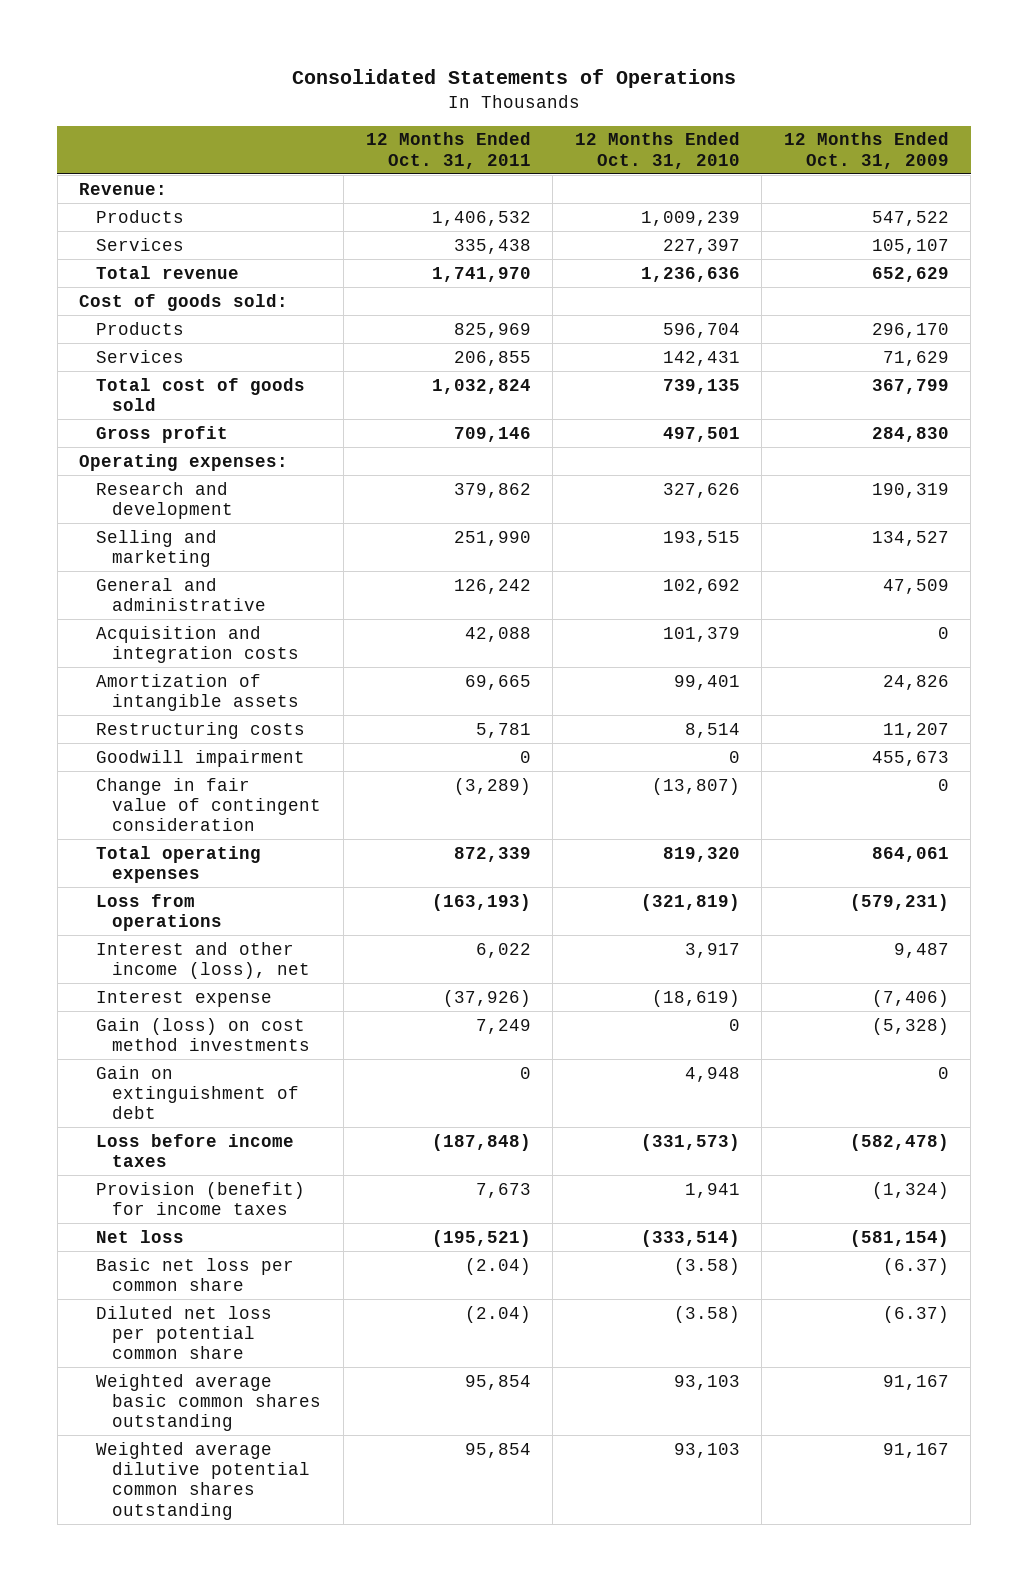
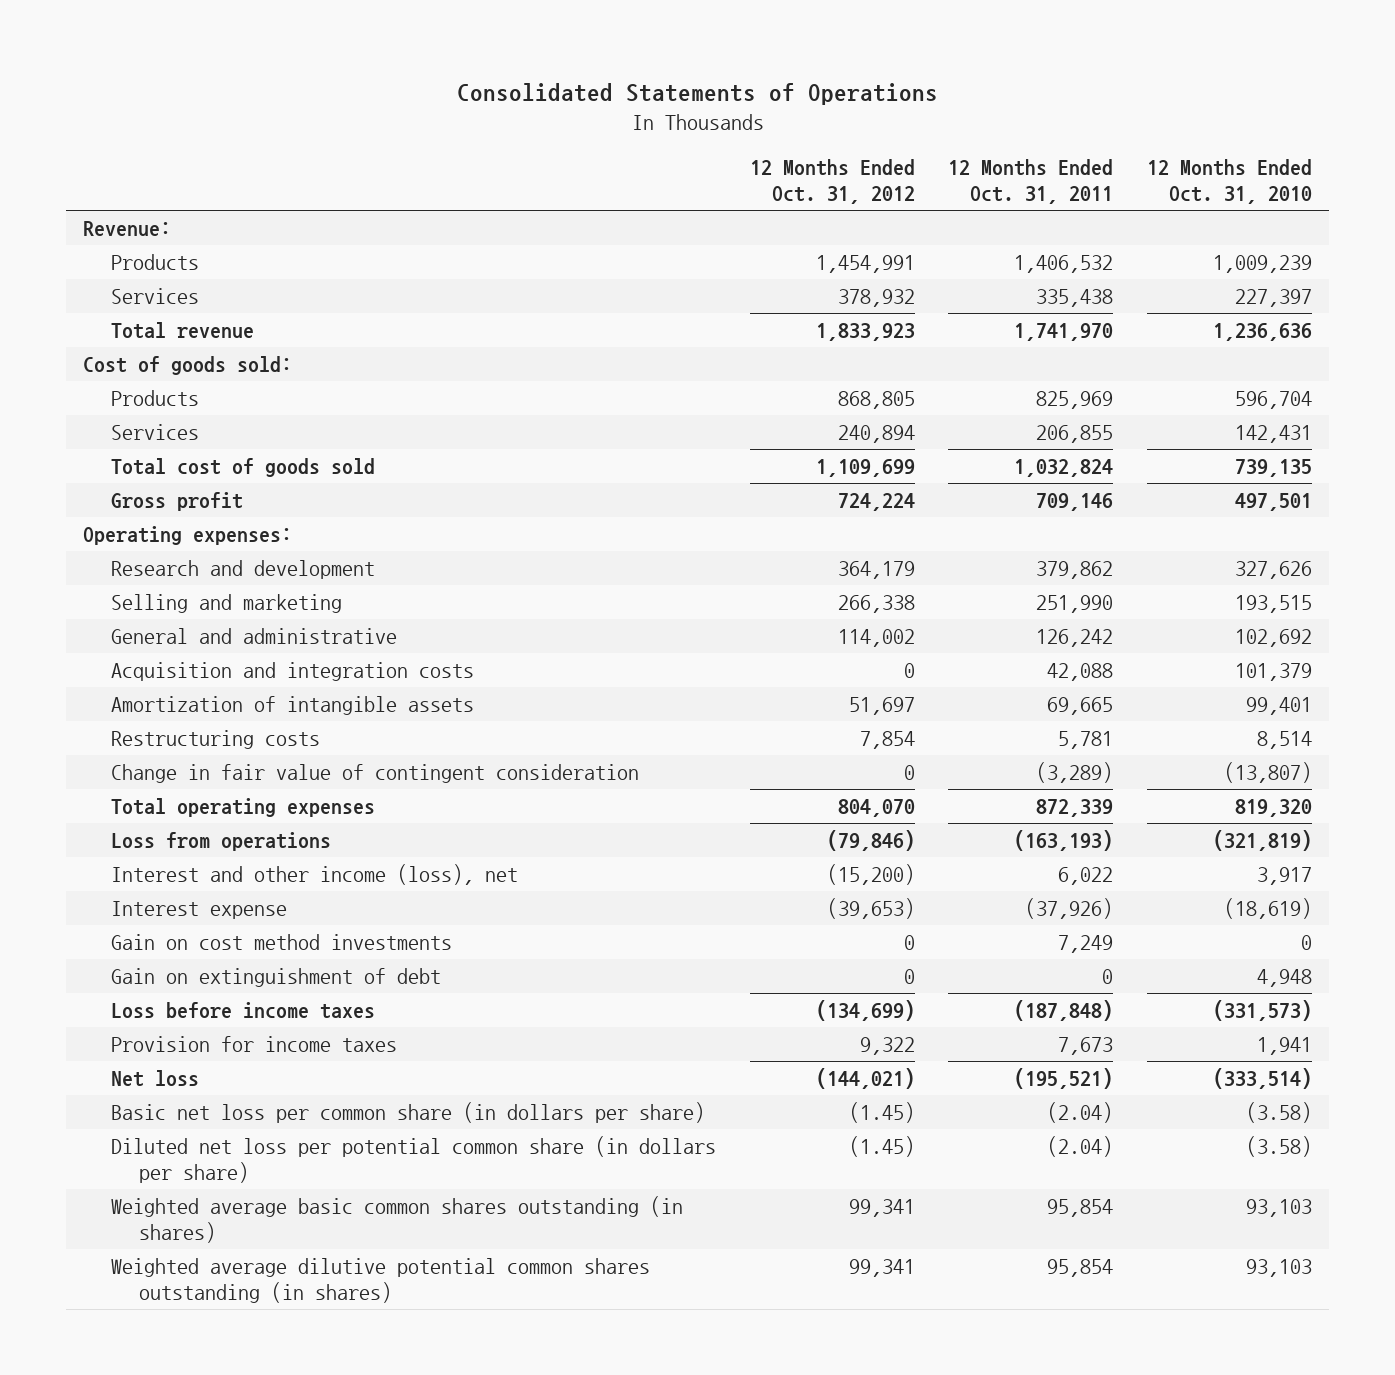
[783,132,949,169] 12 Months Ended Oct. 31, 2009 -> none
none -> [749,158,915,205] 12 Months Ended Oct. 31, 2012
[95,749,305,767] Goodwill impairment -> none
[95,1017,311,1051] Gain (loss) on cost method investments -> [111,933,453,950] Gain on cost method investments
[95,1181,305,1215] Provision (benefit) for income taxes -> [111,1035,398,1052] Provision for income taxes
[95,1257,294,1291] Basic net loss per common share -> [111,1101,706,1123] Basic net loss per common share (in dollars per share)
[95,1305,272,1360] Diluted net loss per potential common share -> [111,1135,717,1184] Diluted net loss per potential common share (in dollars per share)
[95,1373,322,1432] Weighted average basic common shares outstanding -> [111,1195,684,1244] Weighted average basic common shares outstanding (in shares)
[95,1441,311,1520] Weighted average dilutive potential common shares outstanding -> [111,1257,651,1304] Weighted average dilutive potential common shares outstanding (in shares)

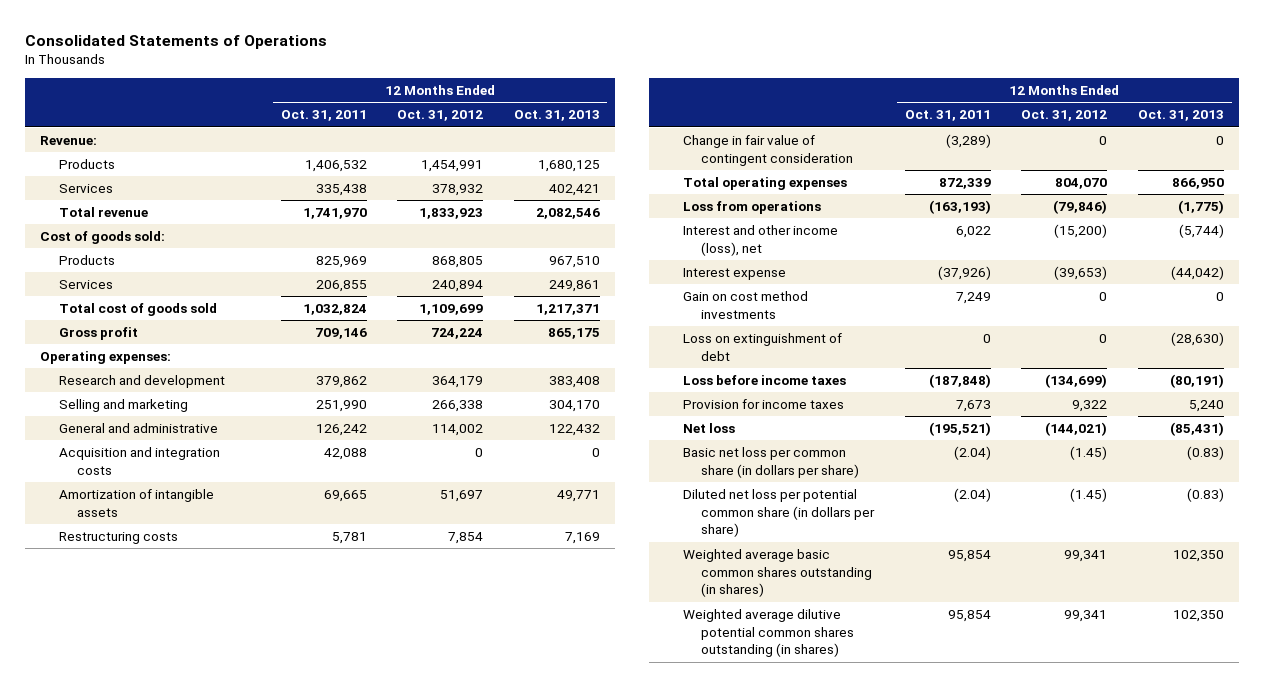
[1147,158,1313,205] 12 Months Ended Oct. 31, 2010 -> none
none -> [513,110,600,122] Oct. 31, 2013
[111,967,442,987] Gain on extinguishment of debt -> [682,332,842,361] Loss on extinguishment of debt

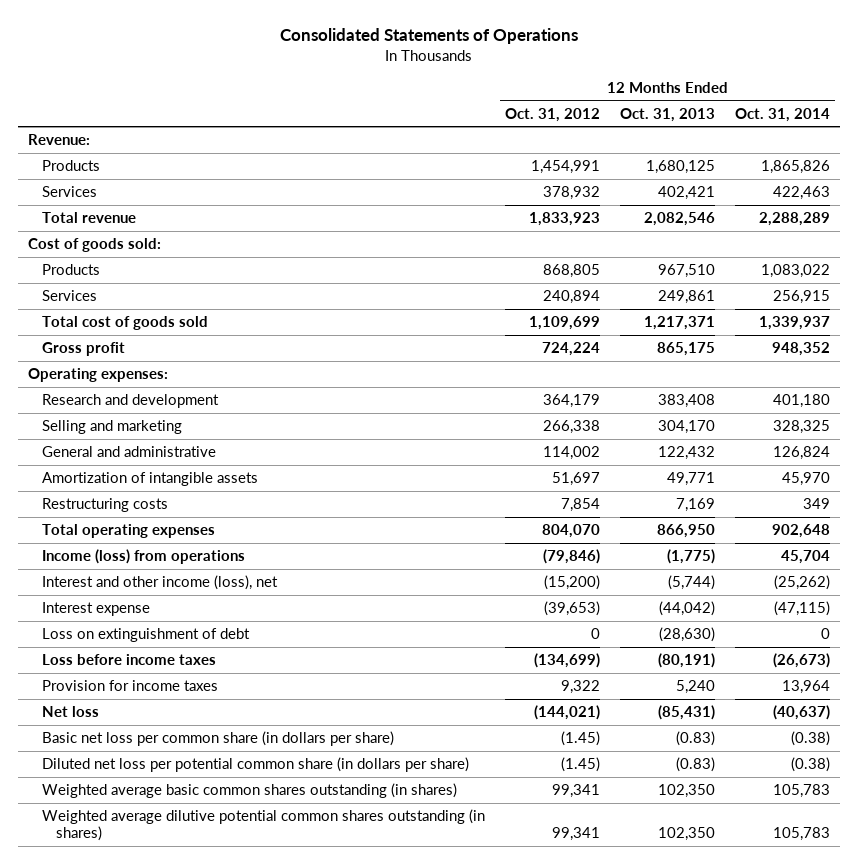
[280,110,367,122] Oct. 31, 2011 -> none
none -> [735,107,831,122] Oct. 31, 2014
[58,446,220,475] Acquisition and integration costs -> none
[682,134,854,166] Change in fair value of contingent consideration -> none
[682,200,821,214] Loss from operations -> [41,549,245,565] Income (loss) from operations
[682,290,808,319] Gain on cost method investments -> none

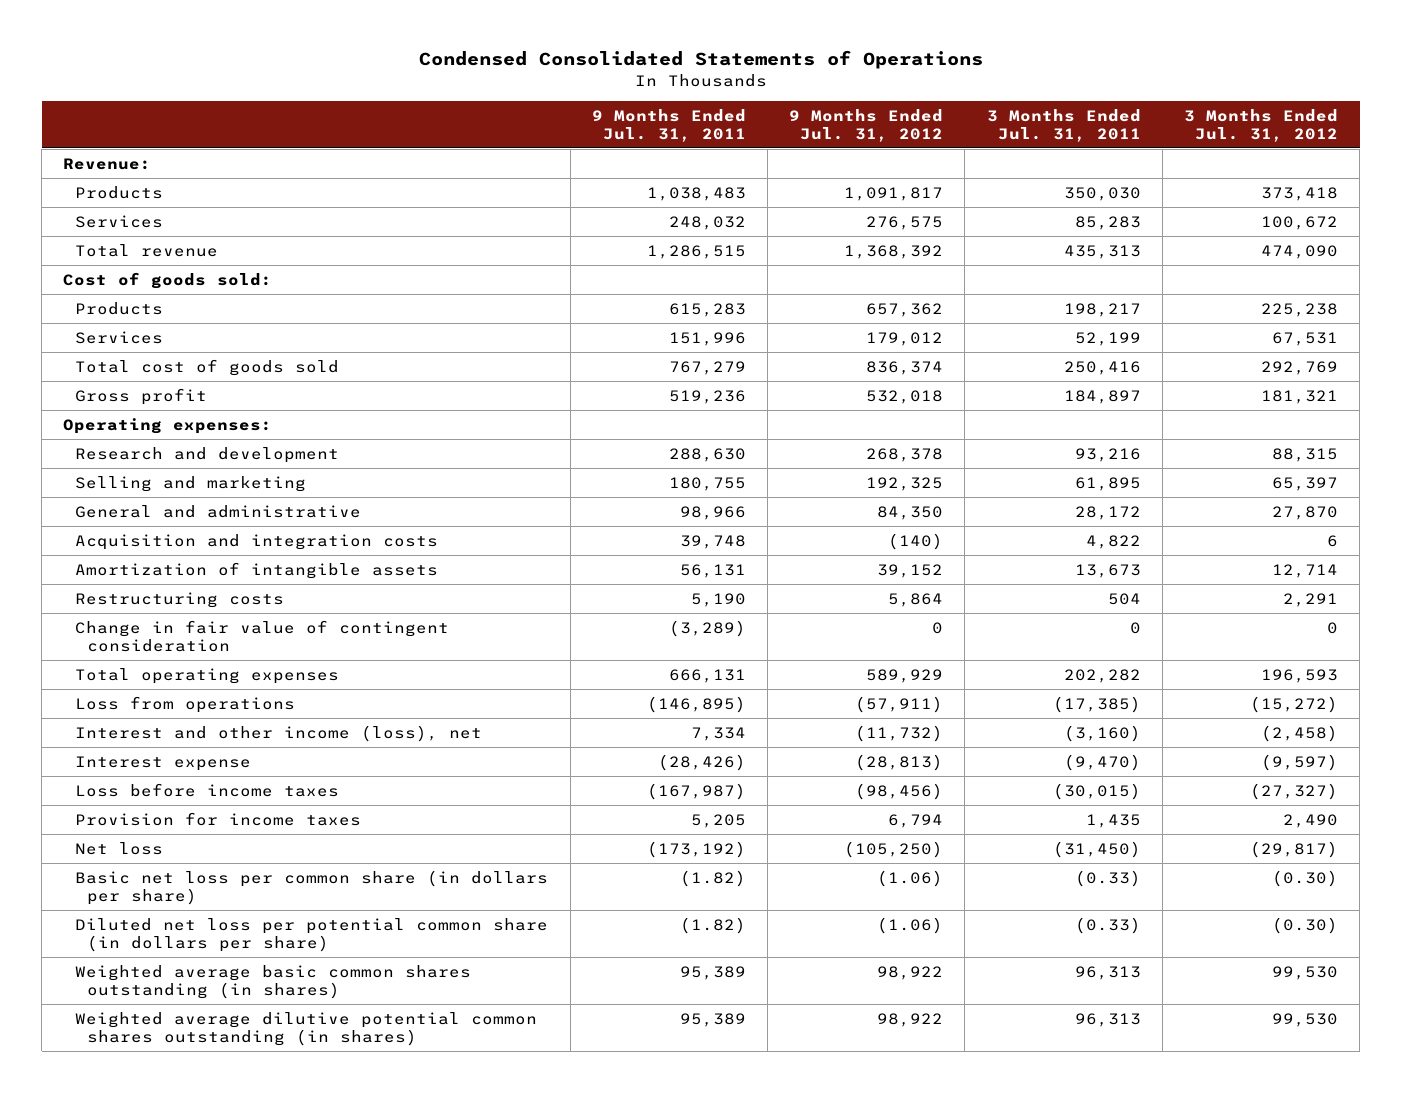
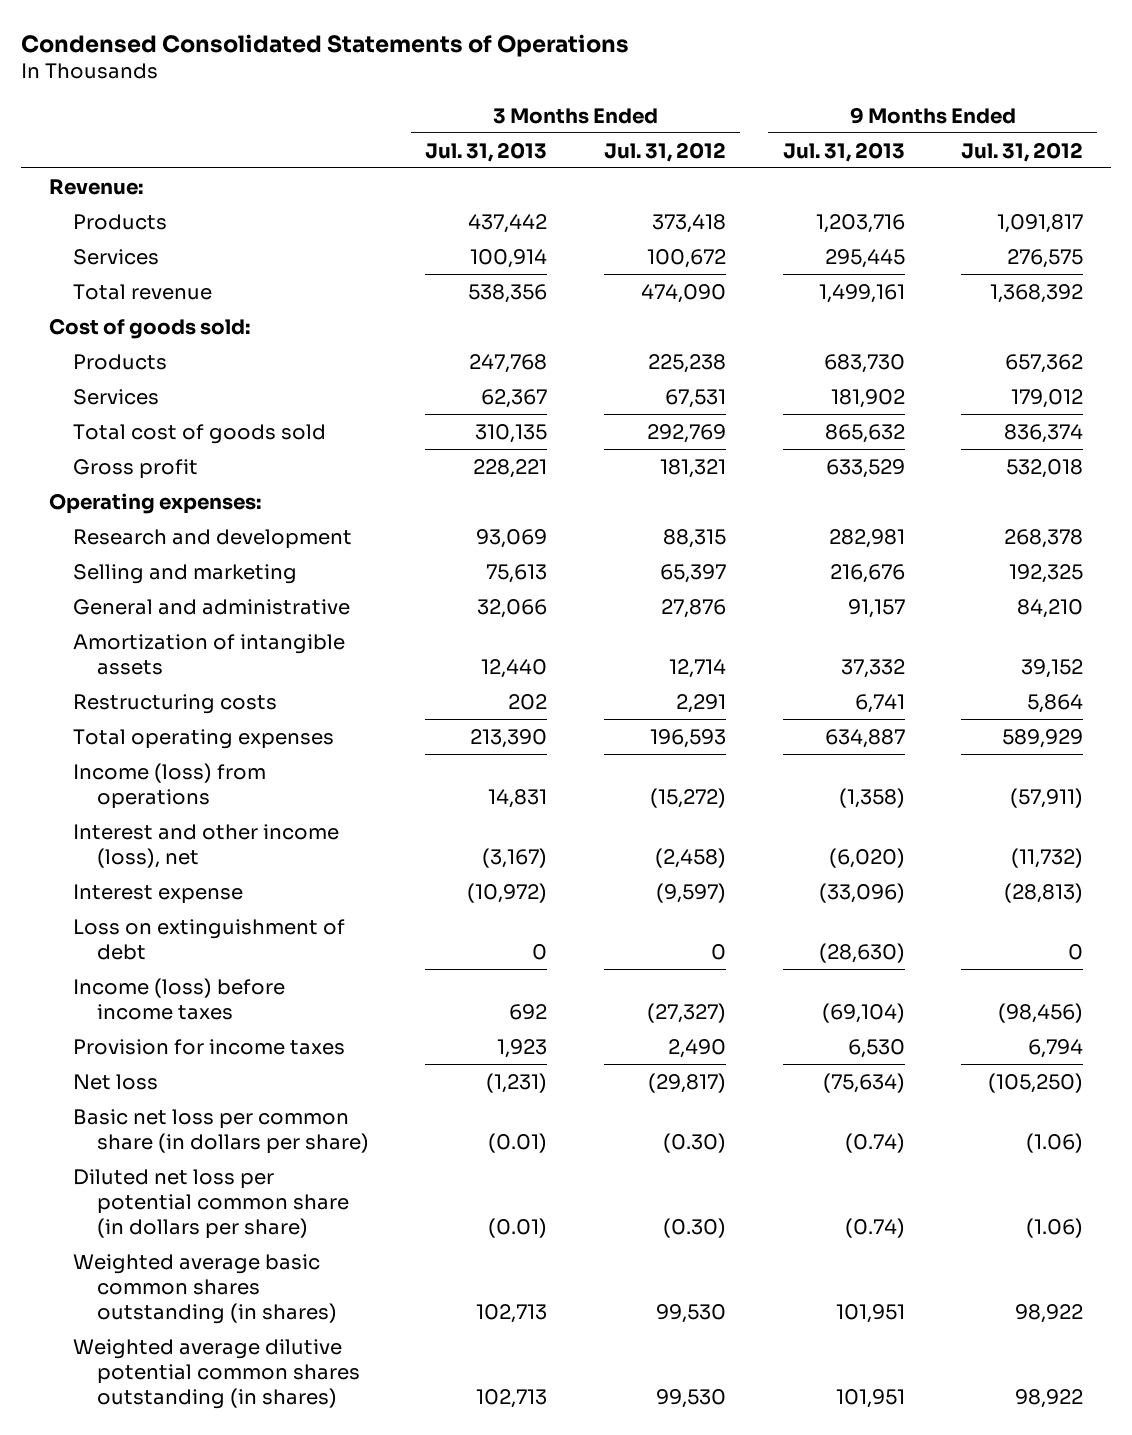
[591,108,746,142] 9 Months Ended Jul. 31, 2011 -> none
[986,108,1141,142] 3 Months Ended Jul. 31, 2011 -> none
none -> [425,141,548,162] Jul. 31, 2013
none -> [782,141,905,162] Jul. 31, 2013
[75,533,439,550] Acquisition and integration costs -> none
[877,505,944,520] 84,350 -> [1017,598,1084,618] 84,210
[1271,505,1338,520] 27,870 -> [660,598,726,618] 27,876
[75,619,450,652] Change in fair value of contingent consideration -> none
[75,695,296,713] Loss from operations -> [73,762,267,809] Income (loss) from operations
none -> [73,918,346,960] Loss on extinguishment of debt
[75,782,340,797] Loss before income taxes -> [73,977,286,1020] Income (loss) before income taxes

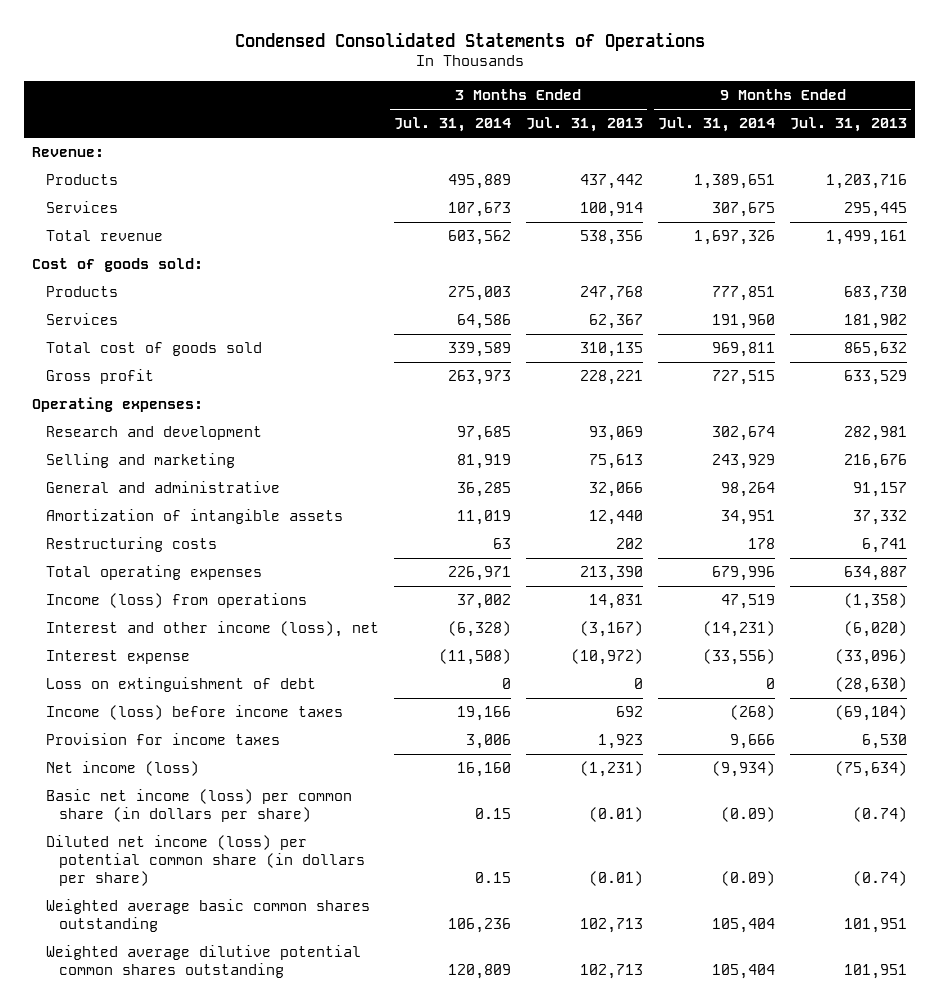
[603,141,726,162] Jul. 31, 2012 -> none
[961,141,1084,162] Jul. 31, 2012 -> none
none -> [393,117,511,133] Jul. 31, 2014
none -> [657,117,775,133] Jul. 31, 2014
[73,1073,159,1090] Net loss -> [45,761,199,777] Net income (loss)
[73,1108,369,1154] Basic net loss per common share (in dollars per share) -> [45,789,352,822] Basic net income (loss) per common share (in dollars per share)
[73,1168,349,1239] Diluted net loss per potential common share (in dollars per share) -> [45,835,366,886] Diluted net income (loss) per potential common share (in dollars per share)
[73,1253,337,1324] Weighted average basic common shares outstanding (in shares) -> [45,899,370,932] Weighted average basic common shares outstanding
[73,1338,360,1409] Weighted average dilutive potential common shares outstanding (in shares) -> [45,945,361,978] Weighted average dilutive potential common shares outstanding

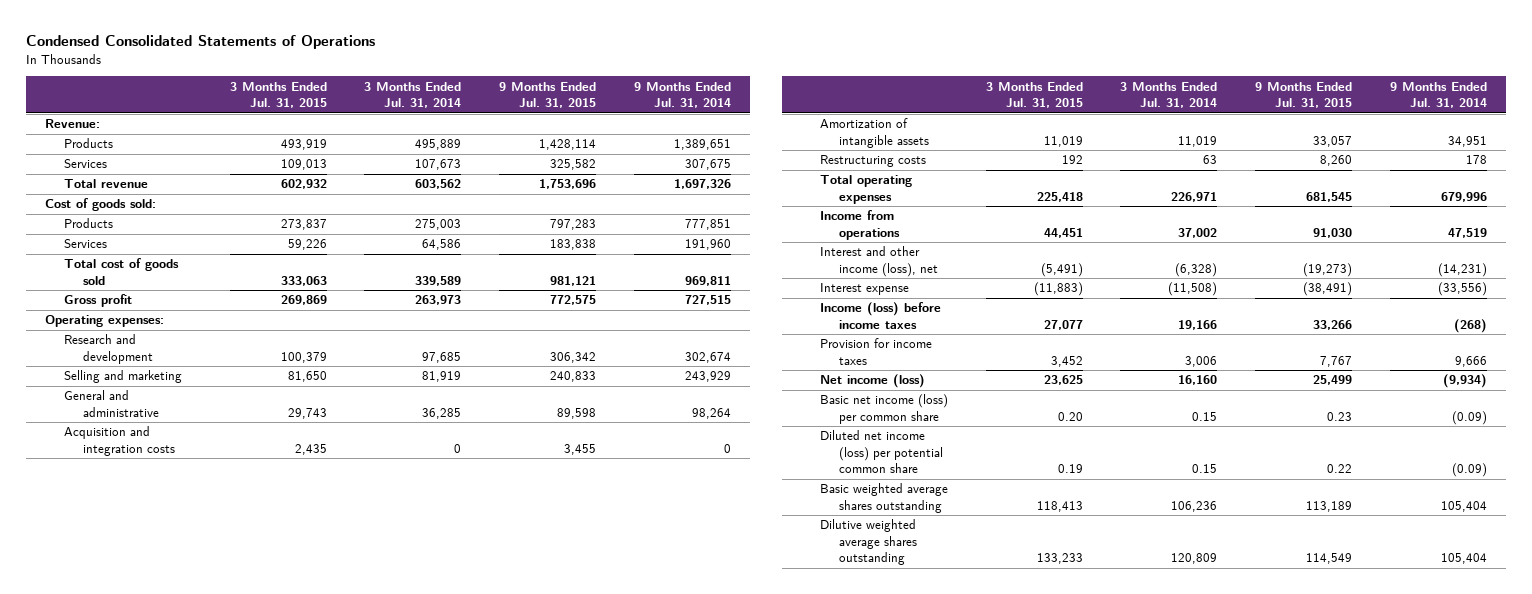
[525,117,643,133] Jul. 31, 2013 -> none
[790,117,908,133] Jul. 31, 2013 -> none
none -> [229,81,327,109] 3 Months Ended Jul. 31, 2015
none -> [499,81,597,109] 9 Months Ended Jul. 31, 2015
none -> [64,426,176,456] Acquisition and integration costs
[45,593,307,609] Income (loss) from operations -> [820,210,901,240] Income from operations
[45,677,316,693] Loss on extinguishment of debt -> none
[45,789,352,822] Basic net income (loss) per common share (in dollars per share) -> [820,394,949,424] Basic net income (loss) per common share
[45,835,366,886] Diluted net income (loss) per potential common share (in dollars per share) -> [820,430,944,474] Diluted net income (loss) per potential common share
[45,899,370,932] Weighted average basic common shares outstanding -> [820,483,949,513] Basic weighted average shares outstanding
[45,945,361,978] Weighted average dilutive potential common shares outstanding -> [820,519,918,566] Dilutive weighted average shares outstanding

